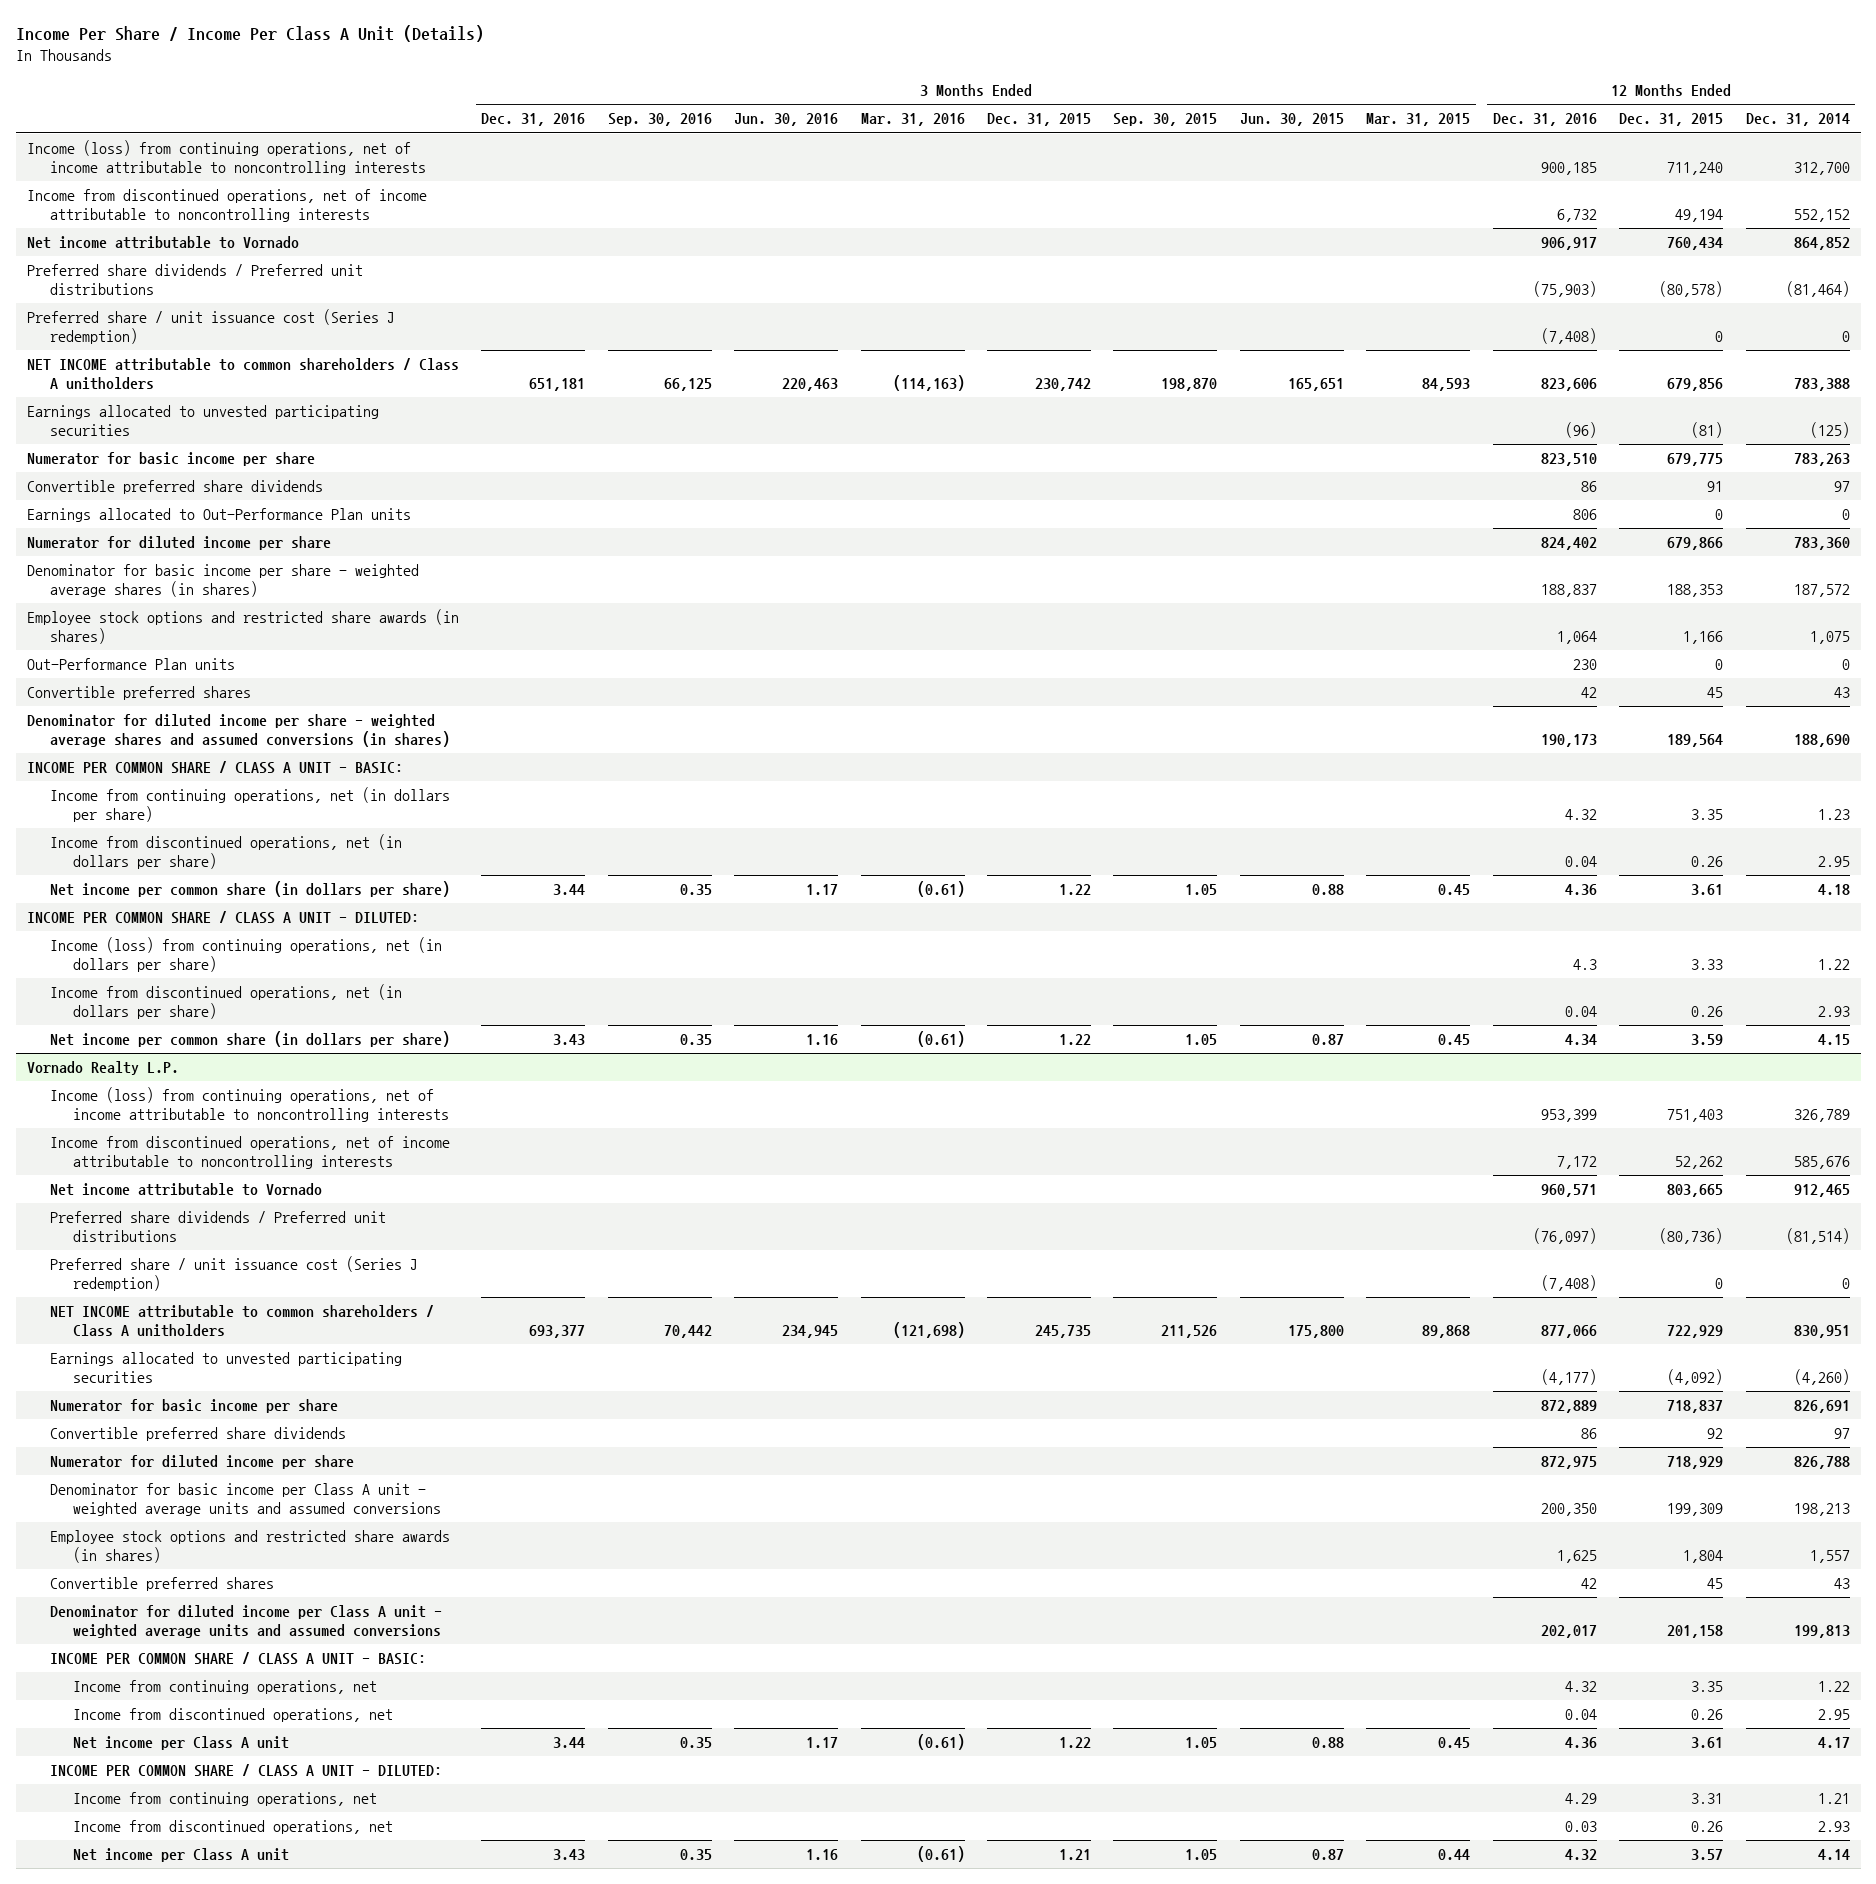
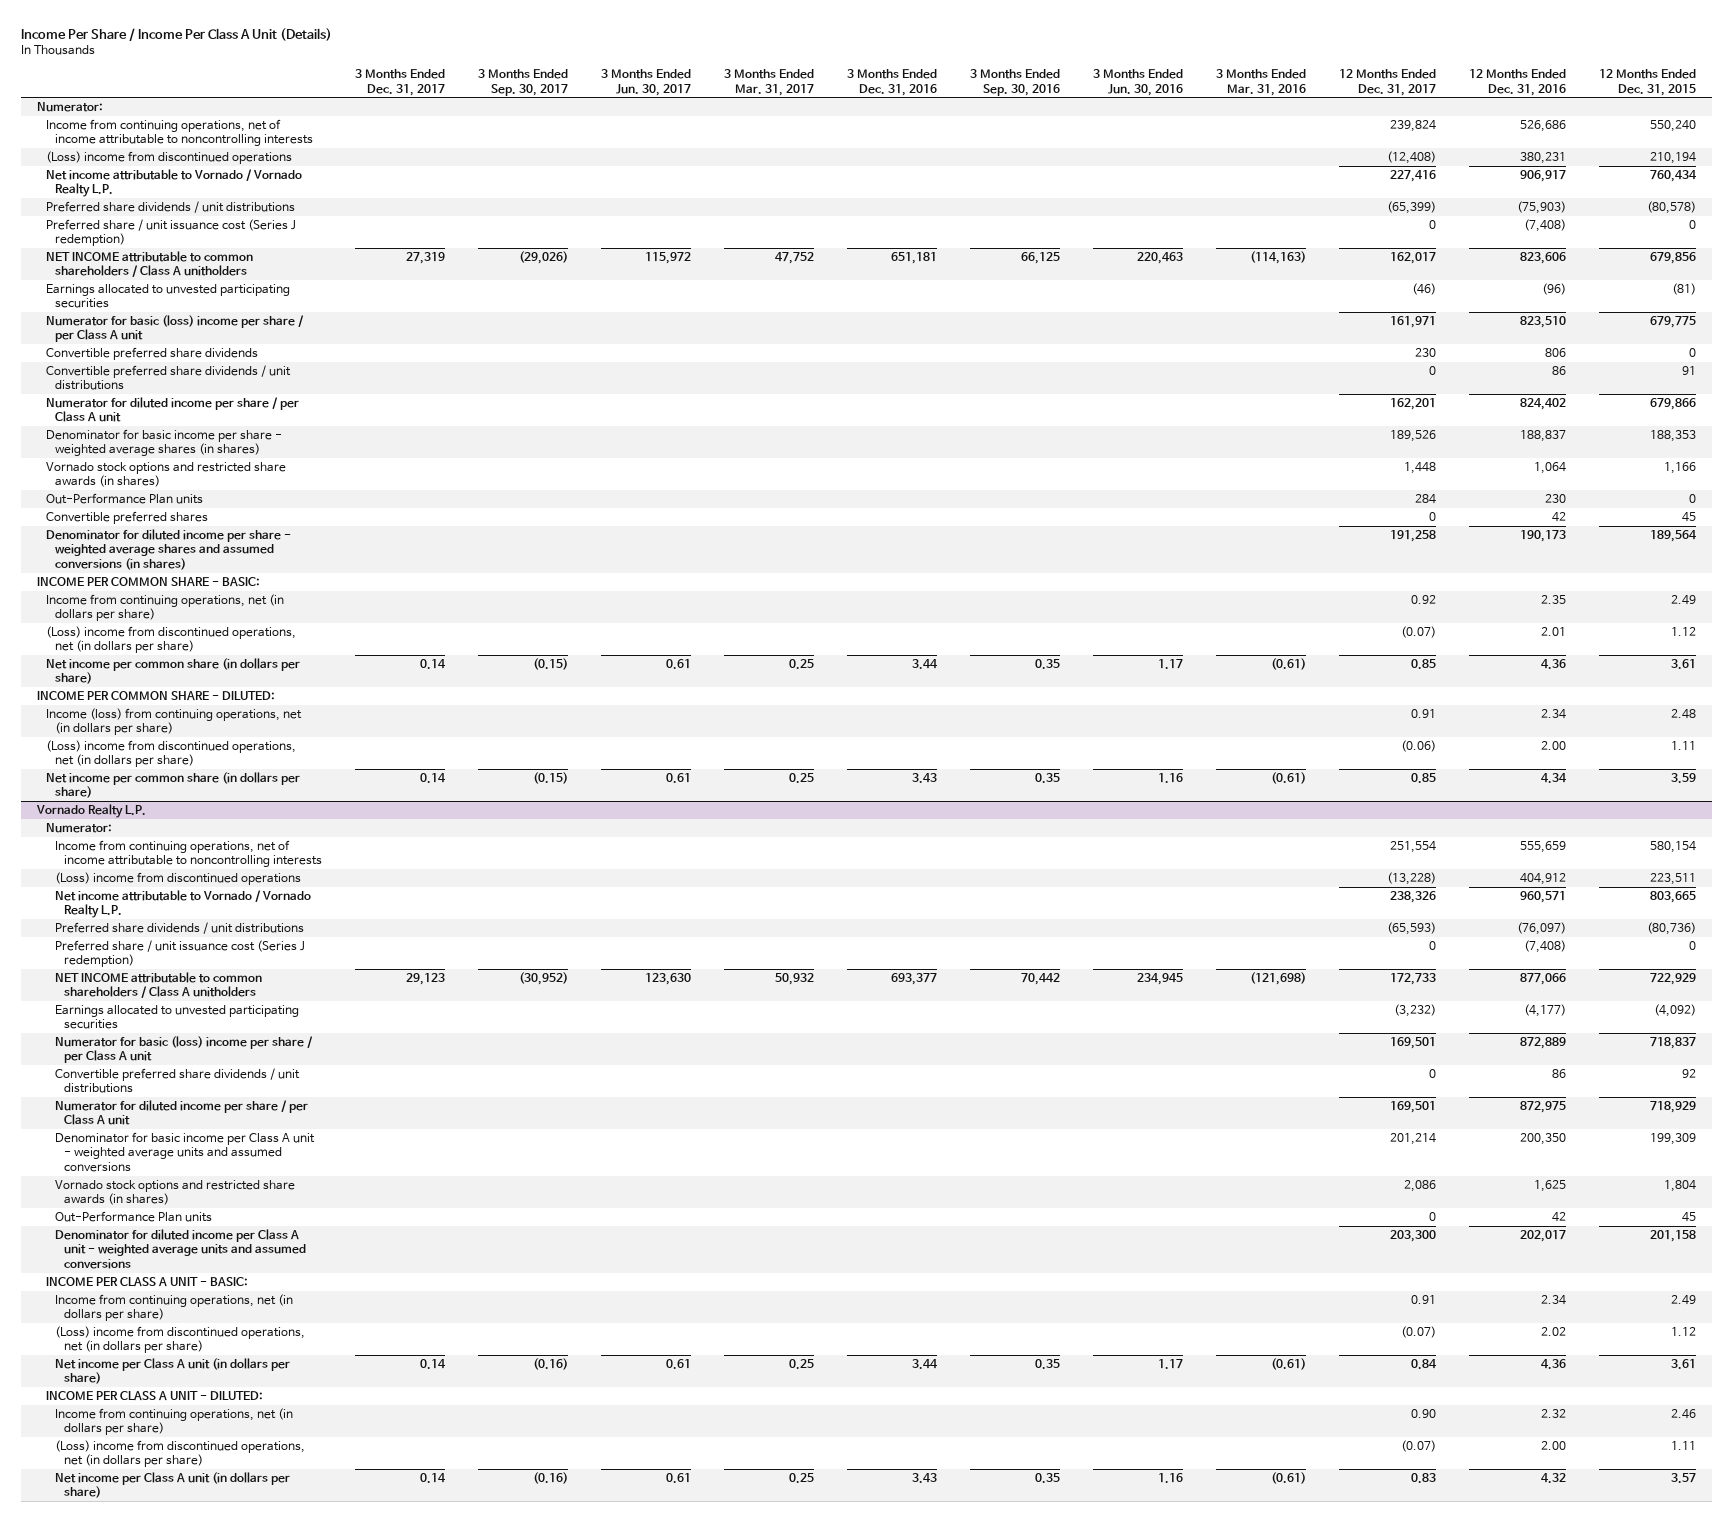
[987,113,1092,127] Dec. 31, 2015 -> none
[1113,113,1218,127] Sep. 30, 2015 -> none
[1239,113,1344,127] Jun. 30, 2015 -> none
[1366,113,1471,127] Mar. 31, 2015 -> none
[1745,113,1850,127] Dec. 31, 2014 -> none
none -> [355,69,446,96] 3 Months Ended Dec. 31, 2017
none -> [478,69,569,96] 3 Months Ended Sep. 30, 2017
none -> [601,69,692,96] 3 Months Ended Jun. 30, 2017
none -> [724,69,815,96] 3 Months Ended Mar. 31, 2017
none -> [1338,69,1436,96] 12 Months Ended Dec. 31, 2017
none -> [37,101,104,112] Numerator:
[26,140,426,175] Income (loss) from continuing operations, net of income attributable to noncontrolling interests -> [46,118,314,147] Income from continuing operations, net of income attributable to noncontrolling interests
[1540,161,1597,175] 900,185 -> [1519,119,1566,132] 526,686
[1667,161,1724,175] 711,240 -> [1649,119,1696,132] 550,240
[26,189,427,222] Income from discontinued operations, net of income attributable to noncontrolling interests -> [46,150,293,164] (Loss) income from discontinued operations
[1556,208,1597,222] 6,732 -> [1519,151,1566,164] 380,231
[1675,208,1724,222] 49,194 -> [1649,151,1696,164] 210,194
[26,236,299,250] Net income attributable to Vornado -> [46,168,303,198] Net income attributable to Vornado / Vornado Realty L.P.
[26,264,363,295] Preferred share dividends / Preferred unit distributions -> [46,200,296,213] Preferred share dividends / unit distributions
[26,508,411,523] Earnings allocated to Out-Performance Plan units -> none
[26,452,315,467] Numerator for basic income per share -> [46,314,305,343] Numerator for basic (loss) income per share / per Class A unit
[1580,481,1597,493] 86 -> [1544,347,1566,357] 806
[1707,481,1724,493] 91 -> [1688,347,1696,357] 0
none -> [46,364,292,391] Convertible preferred share dividends / unit distributions
[26,536,331,551] Numerator for diluted income per share -> [46,396,300,423] Numerator for diluted income per share / per Class A unit
[26,609,459,644] Employee stock options and restricted share awards (in shares) -> [46,461,287,488] Vornado stock options and restricted share awards (in shares)
[26,761,403,775] INCOME PER COMMON SHARE / CLASS A UNIT - BASIC: -> [37,576,261,587] INCOME PER COMMON SHARE - BASIC:
[1564,808,1597,820] 4.32 -> [1540,594,1566,604] 2.35
[1691,808,1724,820] 3.35 -> [1670,594,1696,605] 2.49
[49,834,402,869] Income from discontinued operations, net (in dollars per share) -> [46,625,297,654] (Loss) income from discontinued operations, net (in dollars per share)
[1564,855,1597,867] 0.04 -> [1540,626,1566,636] 2.01
[1691,855,1724,867] 0.26 -> [1670,626,1696,636] 1.12
[26,911,419,925] INCOME PER COMMON SHARE / CLASS A UNIT - DILUTED: -> [37,690,276,701] INCOME PER COMMON SHARE - DILUTED:
[1572,958,1597,970] 4.3 -> [1540,708,1566,719] 2.34
[1691,958,1724,970] 3.33 -> [1670,708,1696,719] 2.48
[49,984,402,1019] Income from discontinued operations, net (in dollars per share) -> [46,739,297,768] (Loss) income from discontinued operations, net (in dollars per share)
[1564,1005,1597,1017] 0.04 -> [1540,740,1566,750] 2.00
[1691,1005,1724,1017] 0.26 -> [1670,740,1696,750] 1.11
none -> [46,822,113,833] Numerator:
[49,1087,449,1122] Income (loss) from continuing operations, net of income attributable to noncontrolling interests -> [55,839,323,868] Income from continuing operations, net of income attributable to noncontrolling interests
[1540,1108,1597,1122] 953,399 -> [1519,840,1566,853] 555,659
[1667,1108,1724,1122] 751,403 -> [1649,840,1696,853] 580,154
[49,1136,450,1169] Income from discontinued operations, net of income attributable to noncontrolling interests -> [55,871,302,885] (Loss) income from discontinued operations
[1556,1155,1597,1169] 7,172 -> [1519,872,1566,885] 404,912
[1675,1155,1724,1169] 52,262 -> [1649,872,1696,885] 223,511
[49,1183,322,1197] Net income attributable to Vornado -> [55,889,312,919] Net income attributable to Vornado / Vornado Realty L.P.
[49,1211,386,1242] Preferred share dividends / Preferred unit distributions -> [55,921,305,934] Preferred share dividends / unit distributions
[49,1399,338,1414] Numerator for basic income per share -> [55,1035,314,1064] Numerator for basic (loss) income per share / per Class A unit
[49,1427,346,1442] Convertible preferred share dividends -> [55,1067,301,1094] Convertible preferred share dividends / unit distributions
[49,1455,354,1470] Numerator for diluted income per share -> [55,1099,309,1126] Numerator for diluted income per share / per Class A unit
[49,1530,450,1563] Employee stock options and restricted share awards (in shares) -> [55,1179,296,1206] Vornado stock options and restricted share awards (in shares)
[49,1577,274,1592] Convertible preferred shares -> [55,1210,213,1222] Out-Performance Plan units
[49,1652,426,1666] INCOME PER COMMON SHARE / CLASS A UNIT - BASIC: -> [46,1276,249,1287] INCOME PER CLASS A UNIT - BASIC:
[72,1680,377,1695] Income from continuing operations, net -> [55,1293,294,1322] Income from continuing operations, net (in dollars per share)
[1564,1681,1597,1693] 4.32 -> [1540,1294,1566,1305] 2.34
[1691,1681,1724,1693] 3.35 -> [1670,1294,1696,1305] 2.49
[72,1708,393,1723] Income from discontinued operations, net -> [55,1325,306,1354] (Loss) income from discontinued operations, net (in dollars per share)
[1564,1709,1597,1721] 0.04 -> [1540,1326,1566,1336] 2.02
[1691,1709,1724,1721] 0.26 -> [1670,1326,1696,1336] 1.12
[72,1736,289,1751] Net income per Class A unit -> [55,1357,291,1385] Net income per Class A unit (in dollars per share)
[49,1764,442,1778] INCOME PER COMMON SHARE / CLASS A UNIT - DILUTED: -> [46,1390,264,1401] INCOME PER CLASS A UNIT - DILUTED:
[72,1792,377,1807] Income from continuing operations, net -> [55,1407,294,1436] Income from continuing operations, net (in dollars per share)
[1564,1793,1597,1805] 4.29 -> [1540,1408,1566,1418] 2.32
[1691,1793,1724,1805] 3.31 -> [1670,1408,1696,1419] 2.46
[72,1820,393,1835] Income from discontinued operations, net -> [55,1439,306,1468] (Loss) income from discontinued operations, net (in dollars per share)
[1564,1821,1597,1833] 0.03 -> [1540,1440,1566,1450] 2.00
[1691,1821,1724,1833] 0.26 -> [1670,1440,1696,1450] 1.11
[72,1848,289,1863] Net income per Class A unit -> [55,1471,291,1499] Net income per Class A unit (in dollars per share)

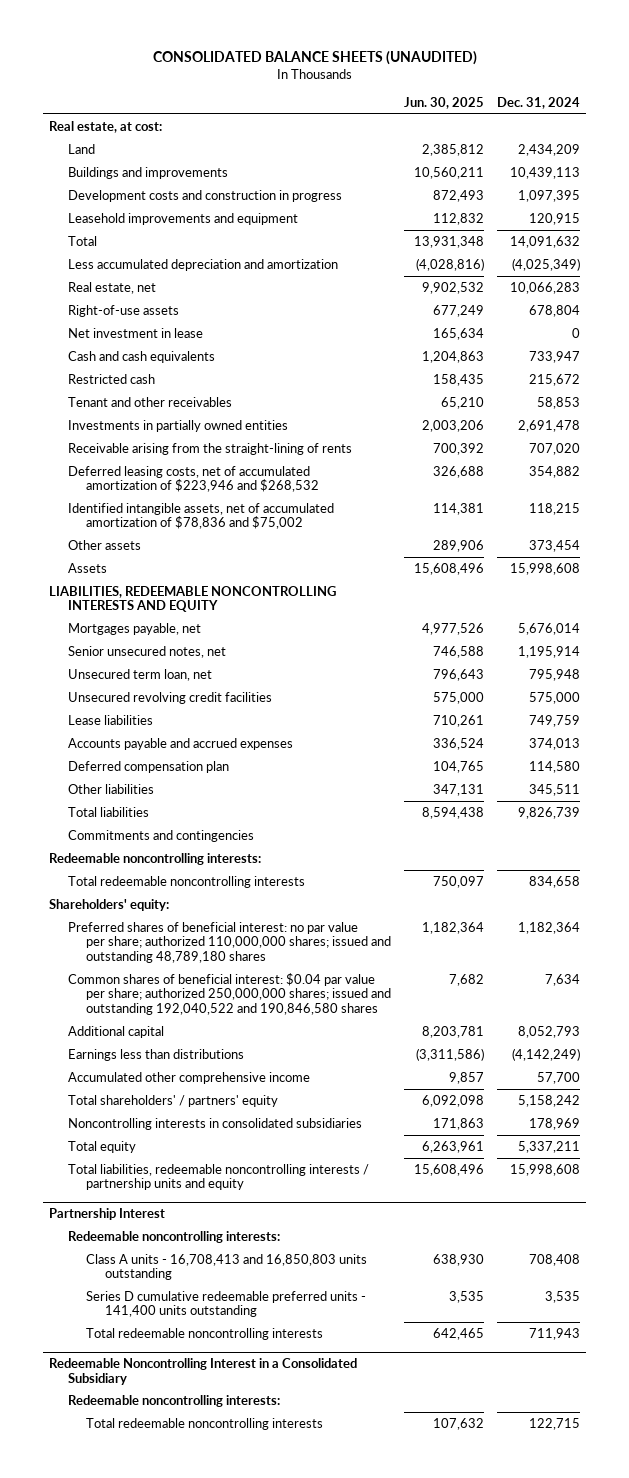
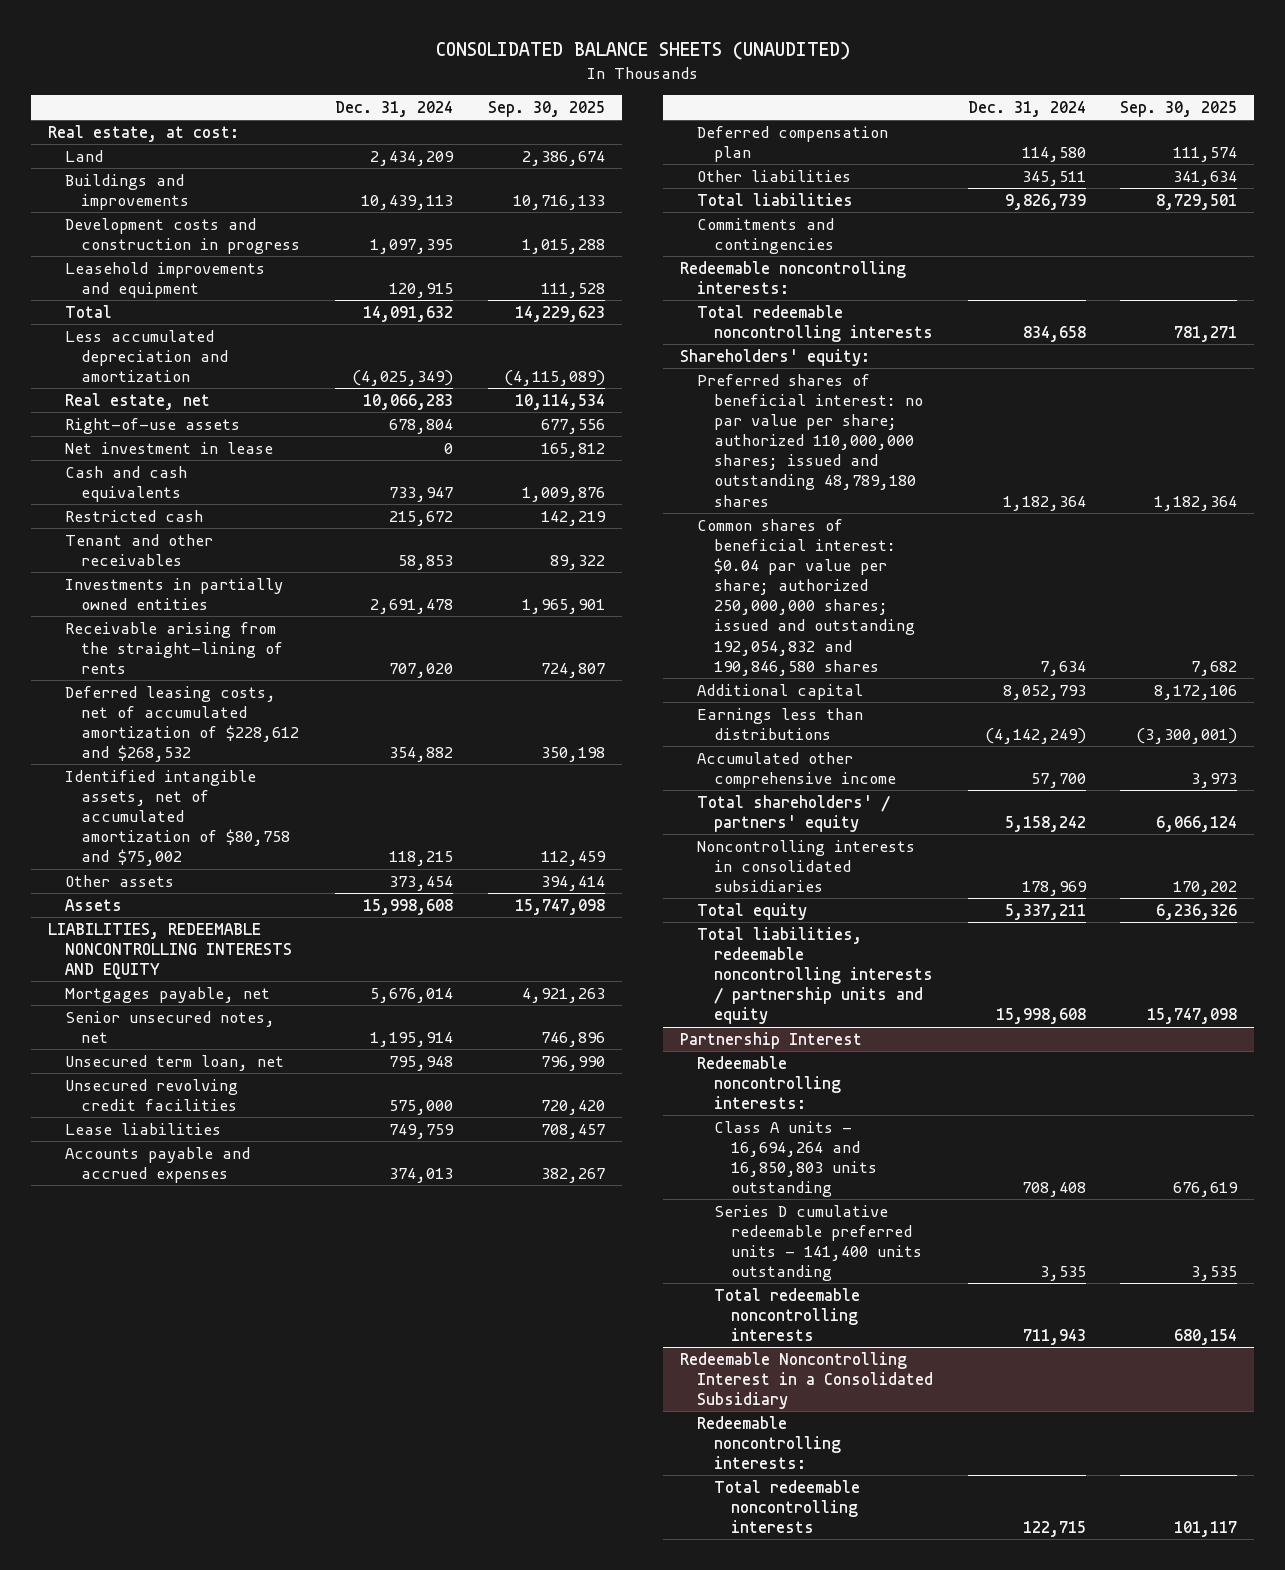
[404,96,485,109] Jun. 30, 2025 -> none
none -> [487,100,605,117] Sep. 30, 2025
[67,465,320,493] Deferred leasing costs, net of accumulated amortization of $223,946 and $268,532 -> [64,685,300,763] Deferred leasing costs, net of accumulated amortization of $228,612 and $268,532
[67,502,334,530] Identified intangible assets, net of accumulated amortization of $78,836 and $75,002 -> [64,769,291,867] Identified intangible assets, net of accumulated amortization of $80,758 and $75,002
[67,972,392,1015] Common shares of beneficial interest: $0.04 par value per share; authorized 250,000,000 shares; issued and outstanding 192,040,522 and 190,846,580 shares -> [697,518,915,676] Common shares of beneficial interest: $0.04 par value per share; authorized 250,000,000 shares; issued and outstanding 192,054,832 and 190,846,580 shares
[86,1253,368,1281] Class A units - 16,708,413 and 16,850,803 units outstanding -> [713,1120,877,1198] Class A units - 16,694,264 and 16,850,803 units outstanding

